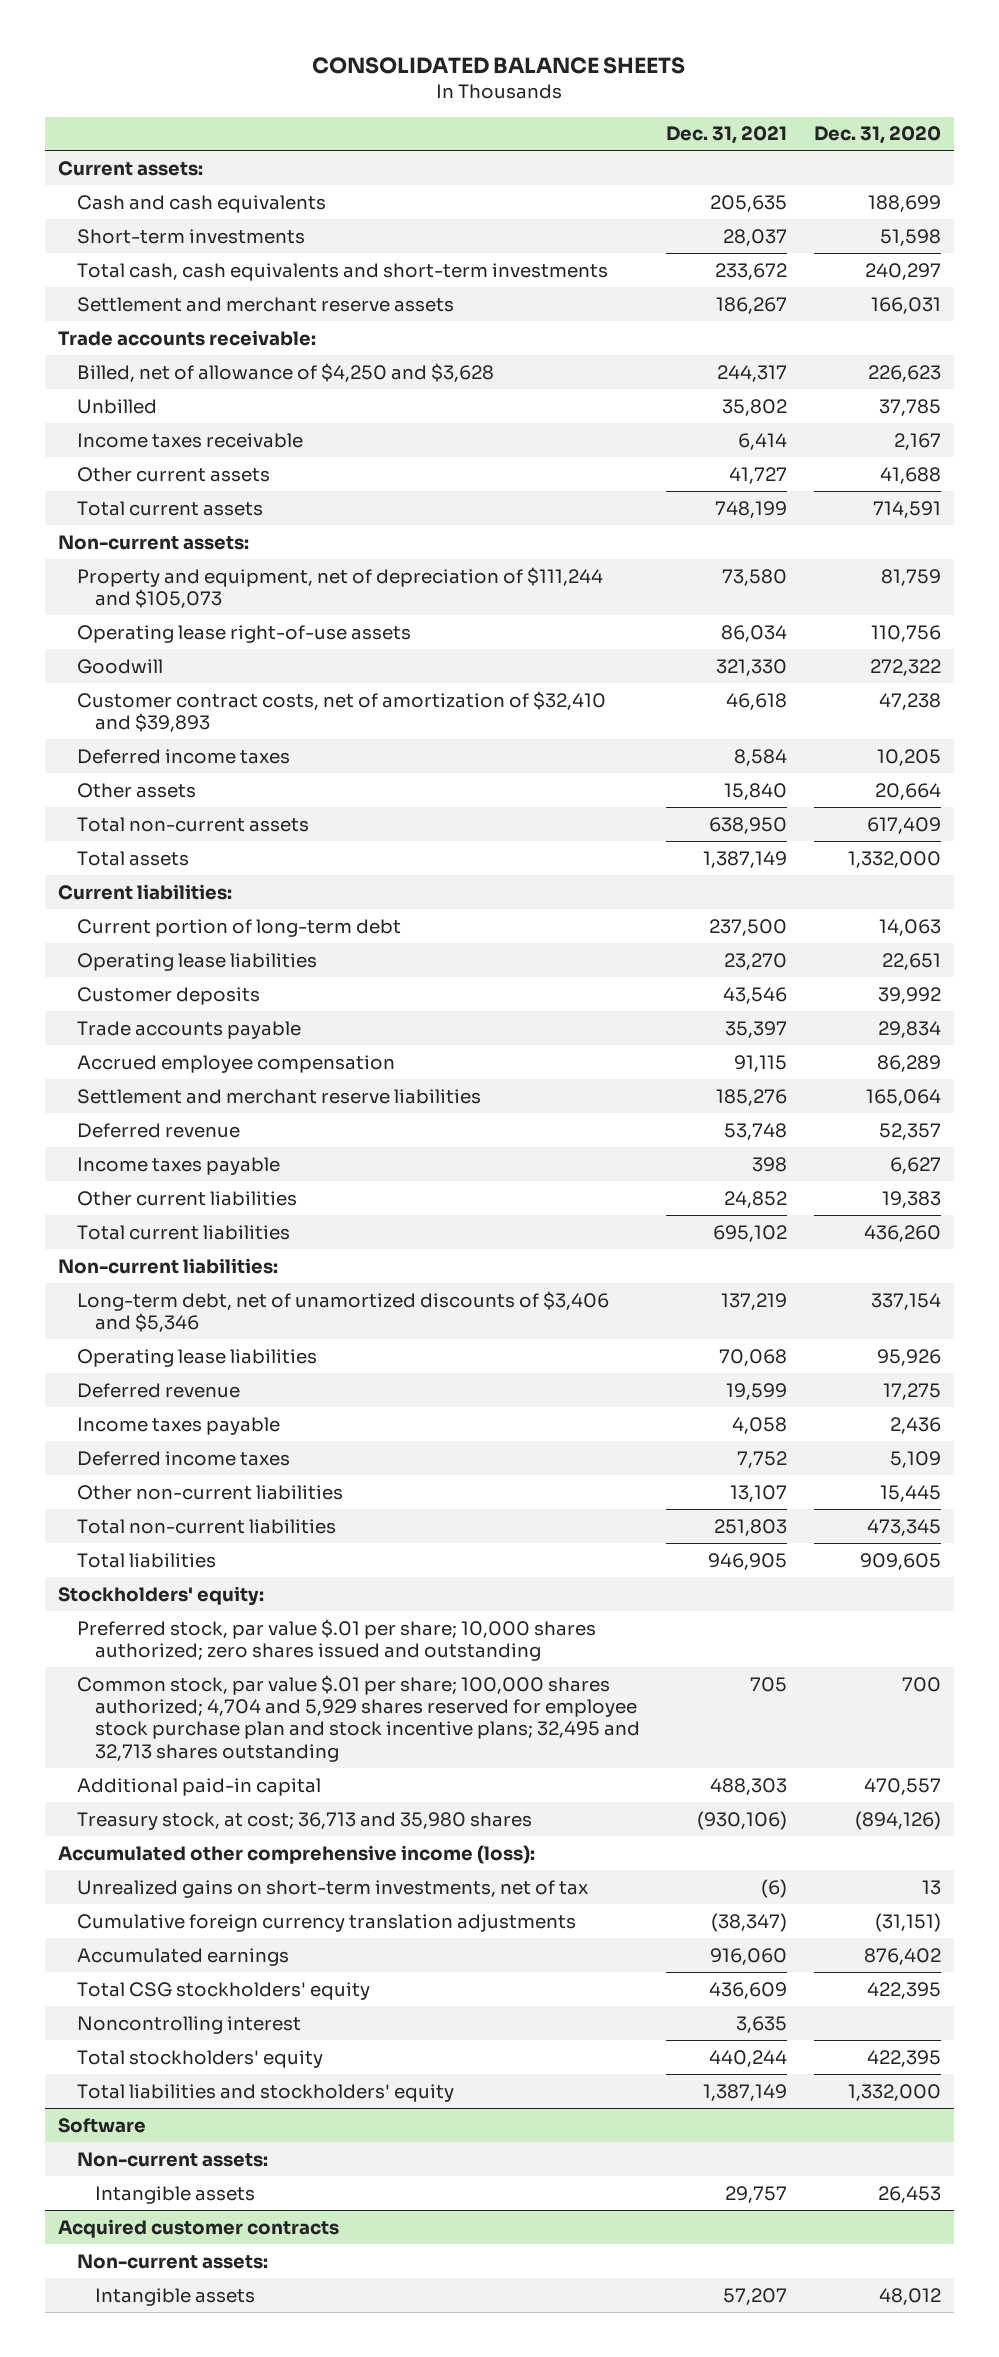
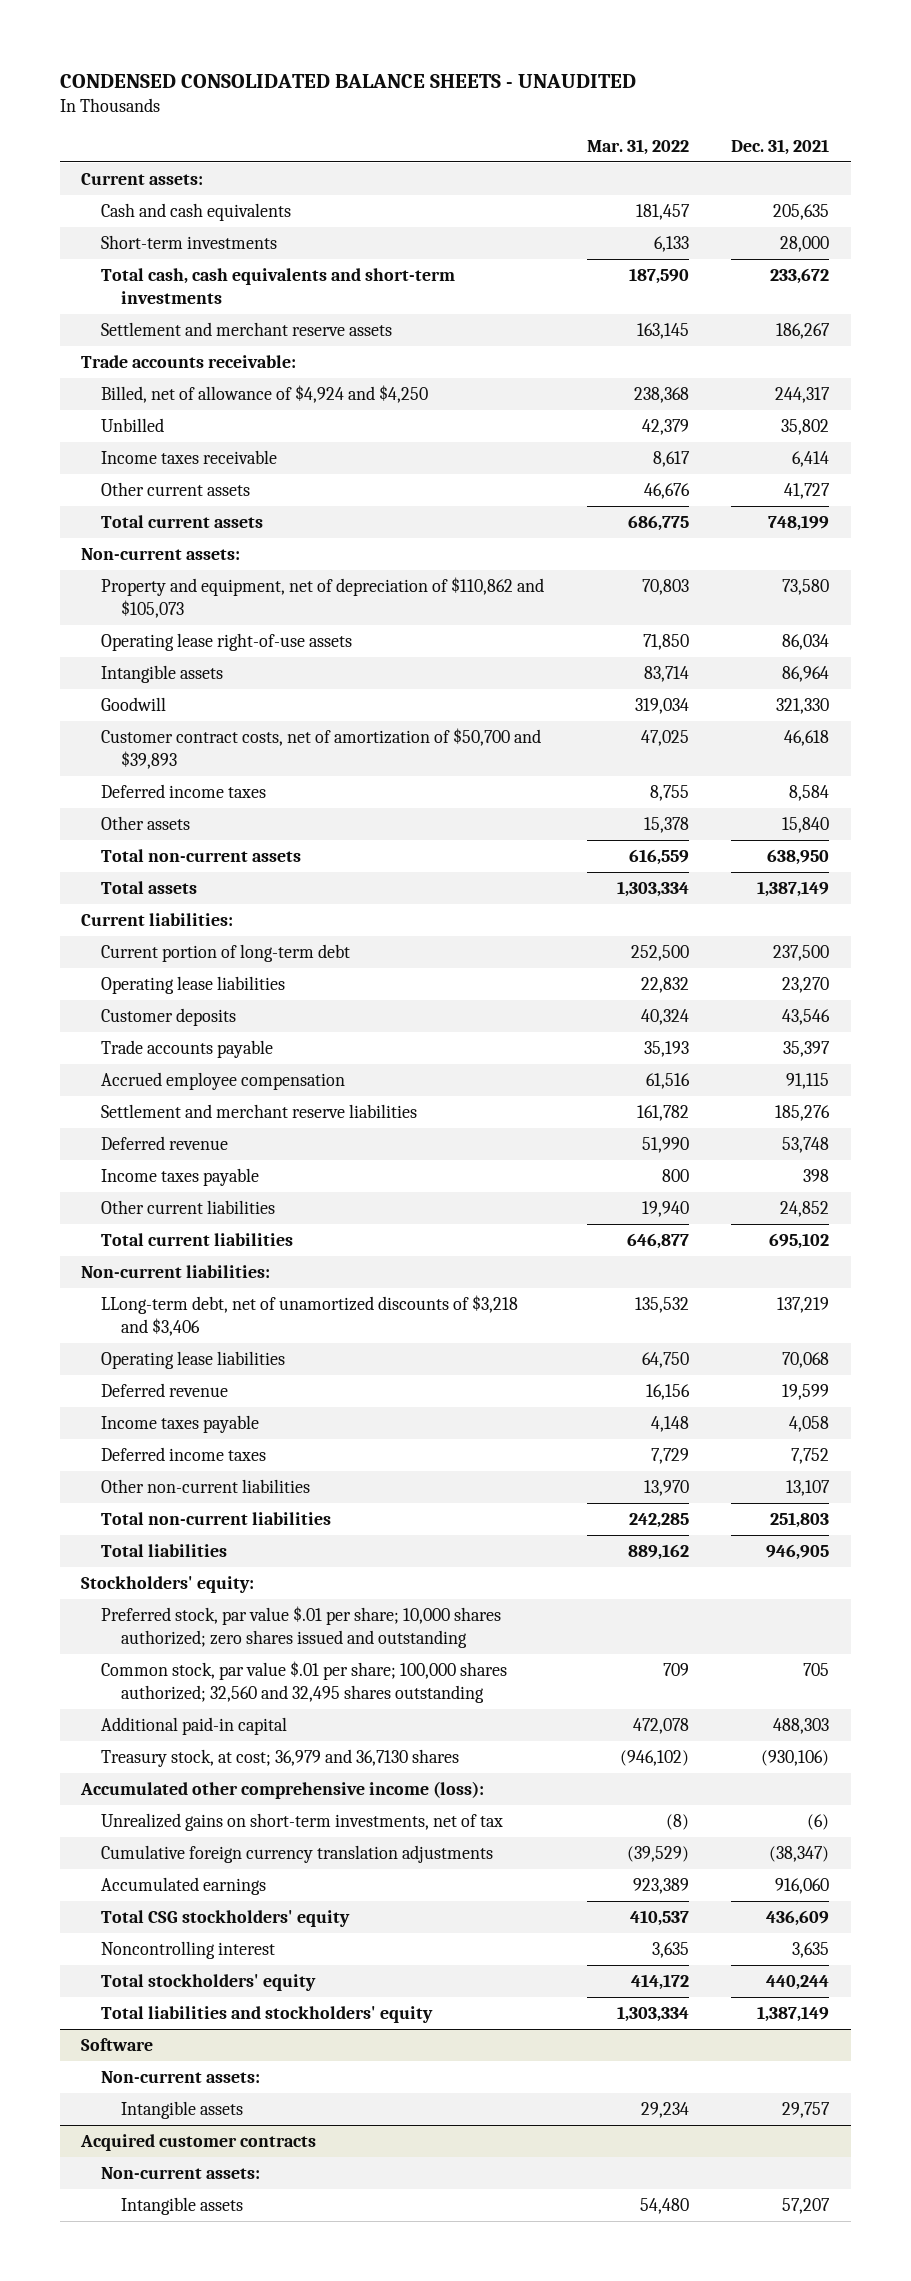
[312,57,686,75] CONSOLIDATED BALANCE SHEETS -> [60,73,637,88] CONDENSED CONSOLIDATED BALANCE SHEETS - UNAUDITED
[813,126,941,145] Dec. 31, 2020 -> none
none -> [586,139,689,156] Mar. 31, 2022
[723,228,788,246] 28,037 -> [780,236,830,253] 28,000
[76,362,494,382] Billed, net of allowance of $4,250 and $3,628 -> [101,385,429,404] Billed, net of allowance of $4,924 and $4,250
[76,566,603,608] Property and equipment, net of depreciation of $111,244 and $105,073 -> [101,577,545,618] Property and equipment, net of depreciation of $110,862 and $105,073
none -> [101,665,224,684] Intangible assets
[76,690,606,732] Customer contract costs, net of amortization of $32,410 and $39,893 -> [101,728,542,769] Customer contract costs, net of amortization of $50,700 and $39,893
[76,1290,609,1332] Long-term debt, net of unamortized discounts of $3,406 and $5,346 -> [101,1295,519,1336] LLong-term debt, net of unamortized discounts of $3,218 and $3,406
[76,1674,641,1762] Common stock, par value $.01 per share; 100,000 shares authorized; 4,704 and 5,929 shares reserved for employee stock purchase plan and stock incentive plans; 32,495 and 32,713 shares outstanding -> [101,1661,508,1703] Common stock, par value $.01 per share; 100,000 shares authorized; 32,560 and 32,495 shares outstanding
[76,1811,532,1830] Treasury stock, at cost; 36,713 and 35,980 shares -> [101,1749,460,1768] Treasury stock, at cost; 36,979 and 36,7130 shares

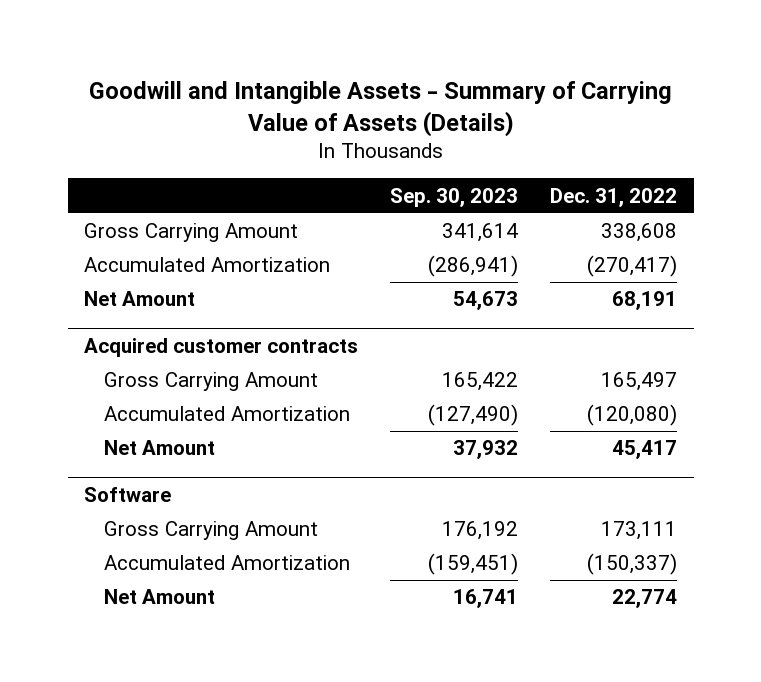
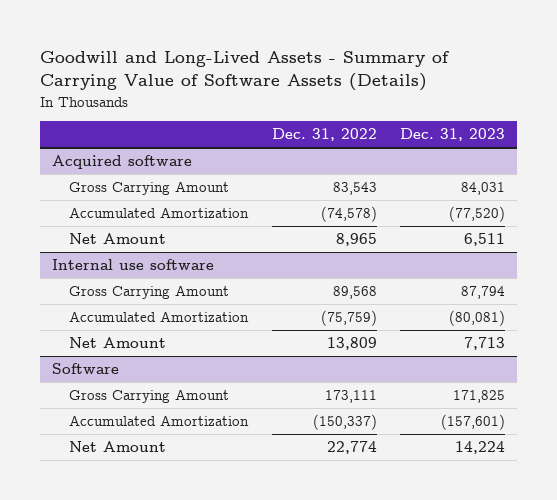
[88,81,672,137] Goodwill and Intangible Assets - Summary of Carrying Value of Assets (Details) -> [40,51,450,92] Goodwill and Long-Lived Assets - Summary of Carrying Value of Software Assets (Details)
[390,187,519,207] Sep. 30, 2023 -> none
none -> [400,128,506,142] Dec. 31, 2023
[83,338,358,358] Acquired customer contracts -> none
none -> [51,154,192,169] Acquired software
[601,223,678,243] 338,608 -> [332,181,377,195] 83,543
[587,255,678,278] (270,417) -> [320,205,377,222] (74,578)
[612,291,678,311] 68,191 -> [335,232,377,246] 8,965
none -> [51,258,214,270] Internal use software
[601,372,678,392] 165,497 -> [332,285,377,299] 89,568
[587,404,678,427] (120,080) -> [320,309,377,326] (75,759)
[612,440,678,460] 45,417 -> [326,336,377,350] 13,809

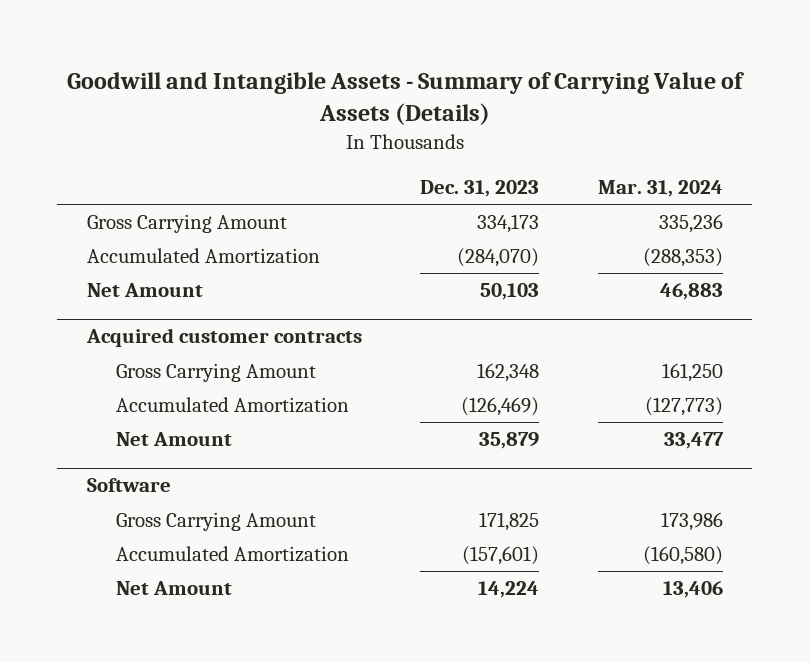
[40,51,450,92] Goodwill and Long-Lived Assets - Summary of Carrying Value of Software Assets (Details) -> [66,72,744,126] Goodwill and Intangible Assets - Summary of Carrying Value of Assets (Details)
[271,128,377,142] Dec. 31, 2022 -> none
none -> [597,179,723,197] Mar. 31, 2024
[51,154,192,169] Acquired software -> none
[51,258,214,270] Internal use software -> none
[461,181,506,195] 84,031 -> [477,214,540,234] 334,173
[449,205,506,222] (77,520) -> [457,248,540,268] (284,070)
[464,232,506,246] 6,511 -> [480,283,540,301] 50,103
none -> [85,328,362,348] Acquired customer contracts
[461,285,506,299] 87,794 -> [477,363,540,383] 162,348
[449,309,506,326] (80,081) -> [461,397,540,417] (126,469)
[464,336,506,350] 7,713 -> [479,432,540,450] 35,879

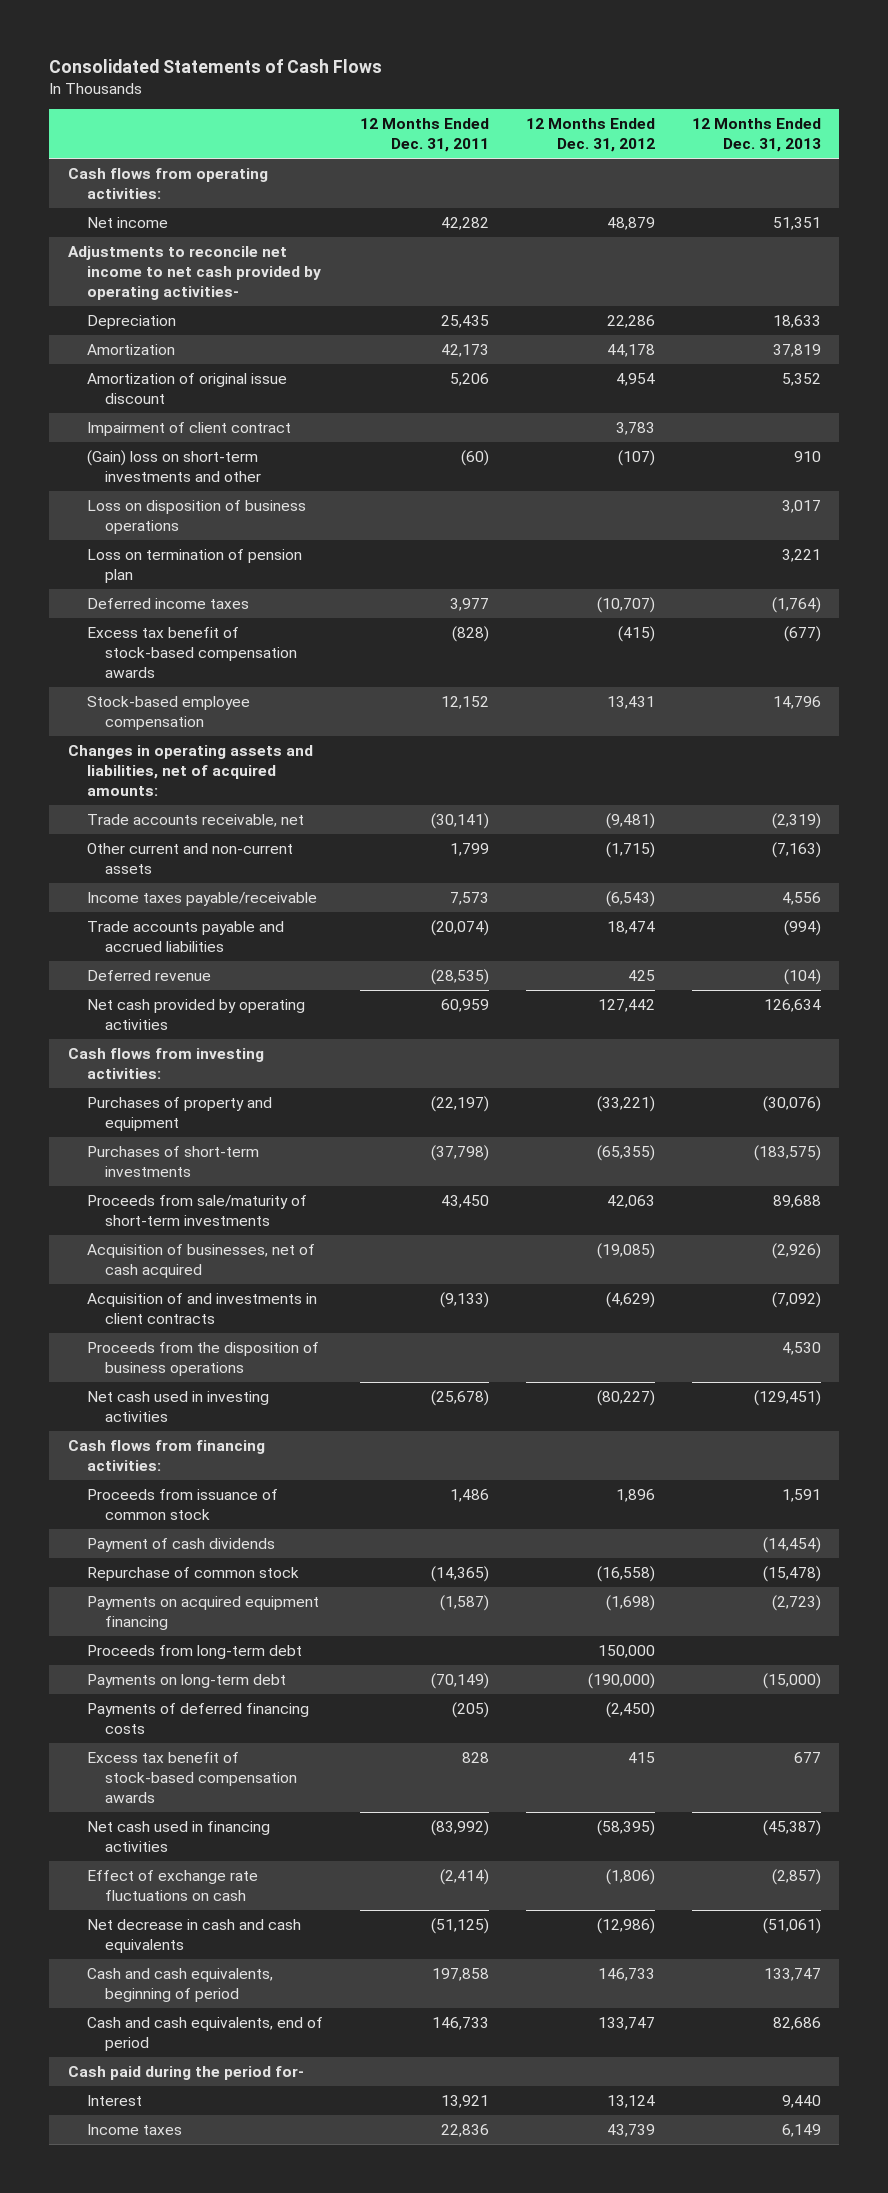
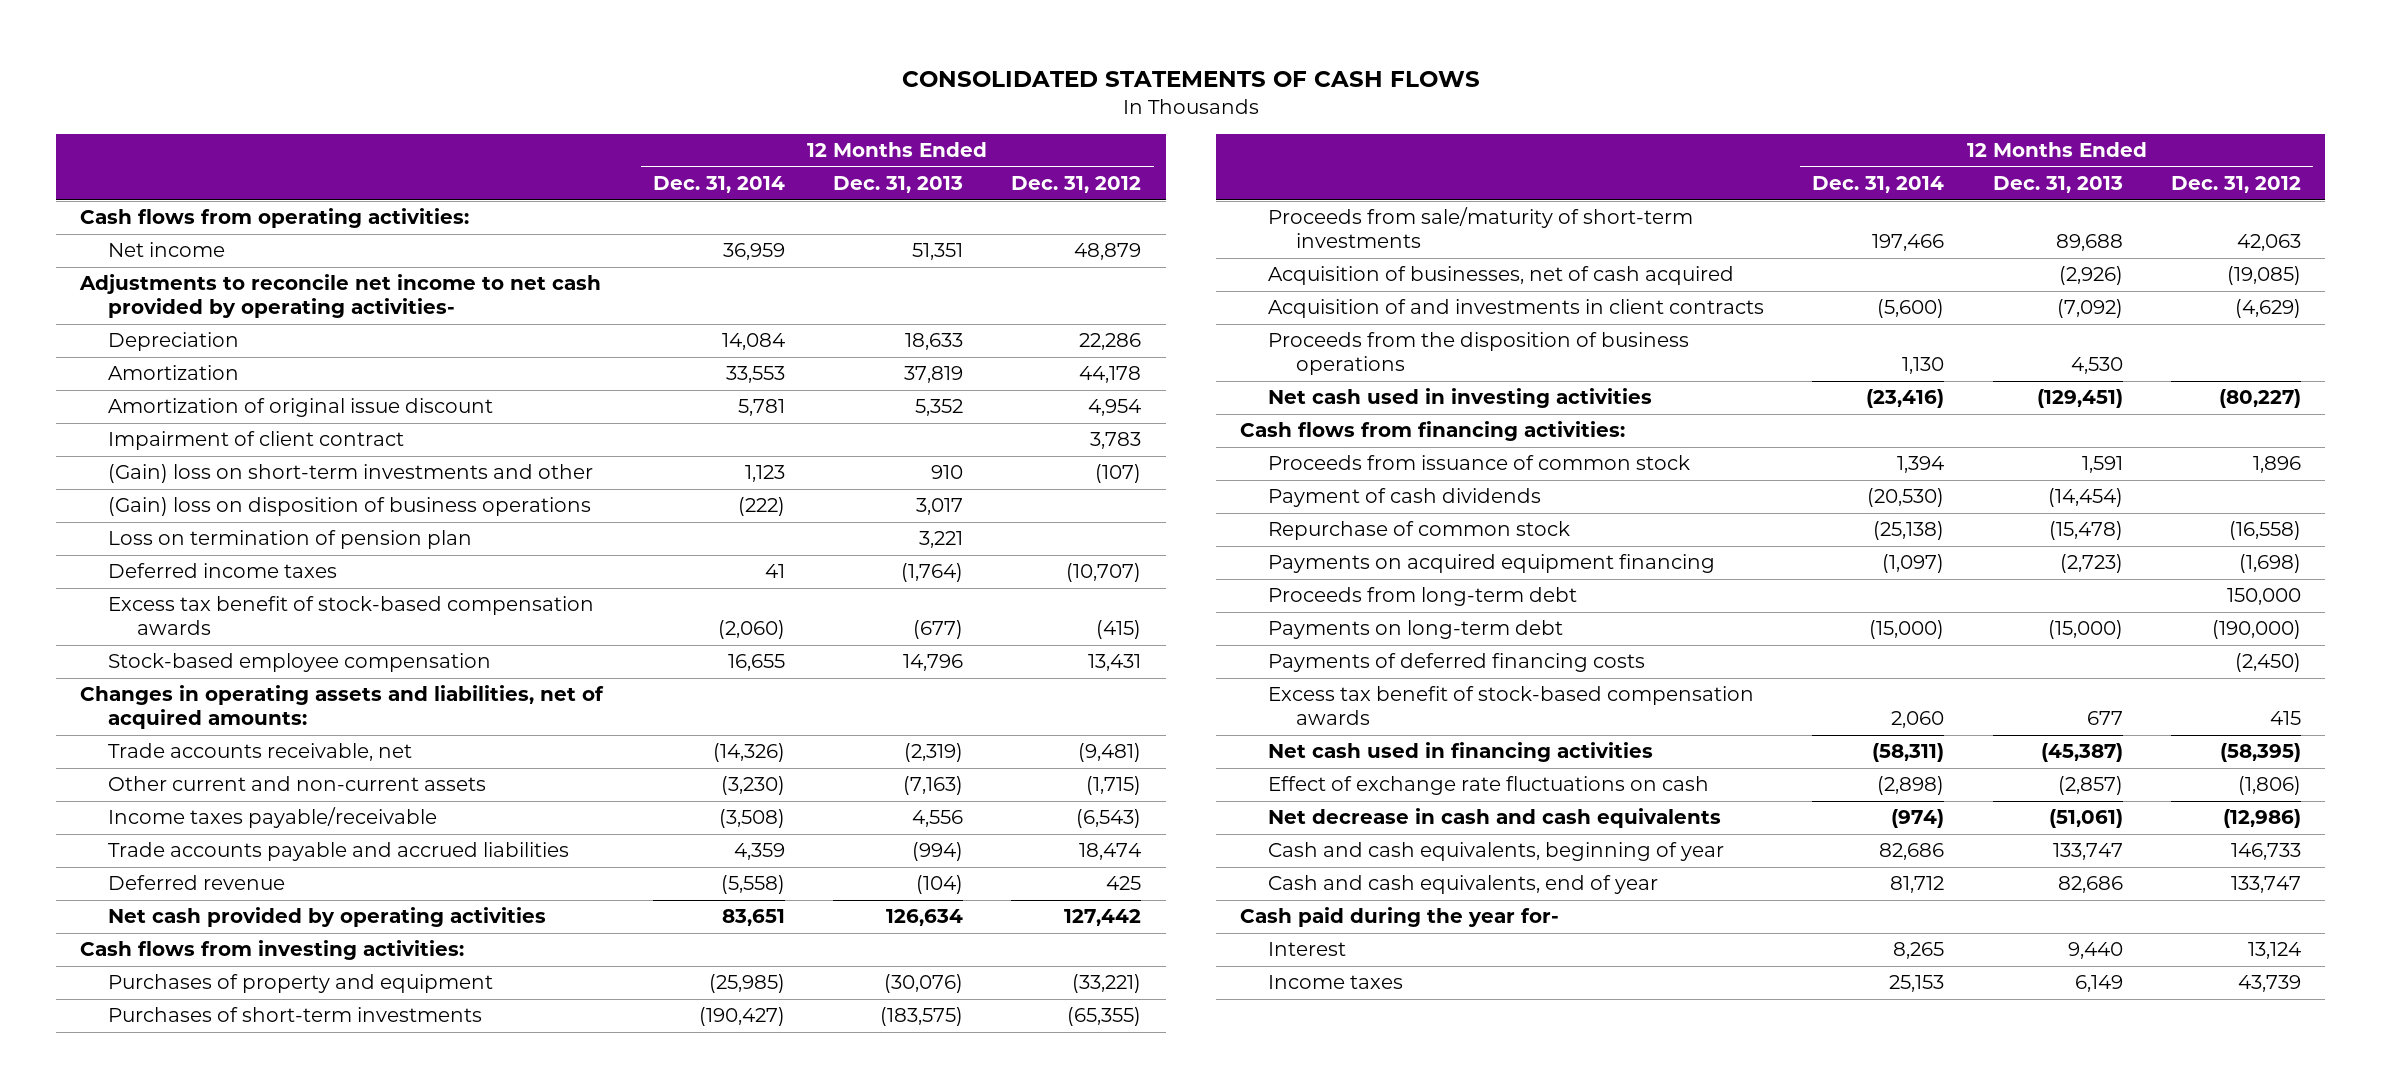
[49,58,383,73] Consolidated Statements of Cash Flows -> [901,70,1480,87] CONSOLIDATED STATEMENTS OF CASH FLOWS
[359,118,489,152] 12 Months Ended Dec. 31, 2011 -> none
none -> [652,176,785,194] Dec. 31, 2014
[86,500,306,534] Loss on disposition of business operations -> [108,497,592,517] (Gain) loss on disposition of business operations
[86,1968,273,2002] Cash and cash equivalents, beginning of period -> [1268,842,1725,862] Cash and cash equivalents, beginning of year
[86,2017,323,2051] Cash and cash equivalents, end of period -> [1268,875,1659,895] Cash and cash equivalents, end of year
[67,2066,304,2081] Cash paid during the period for- -> [1239,907,1559,928] Cash paid during the year for-

